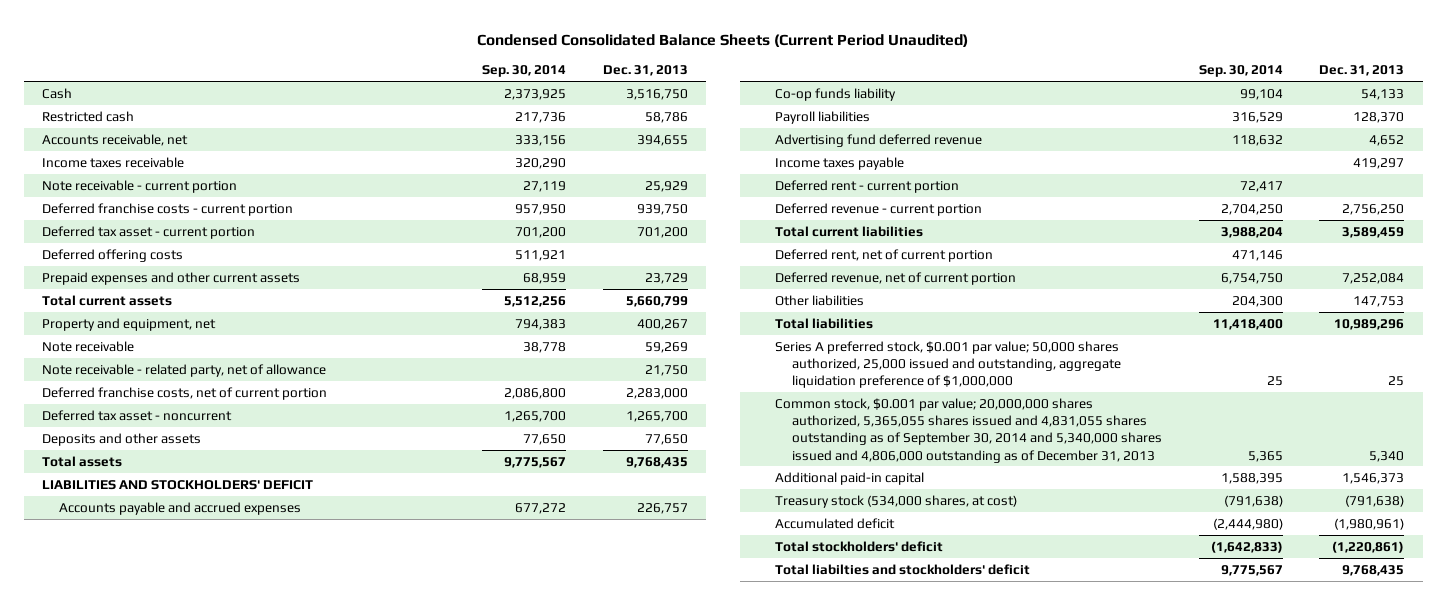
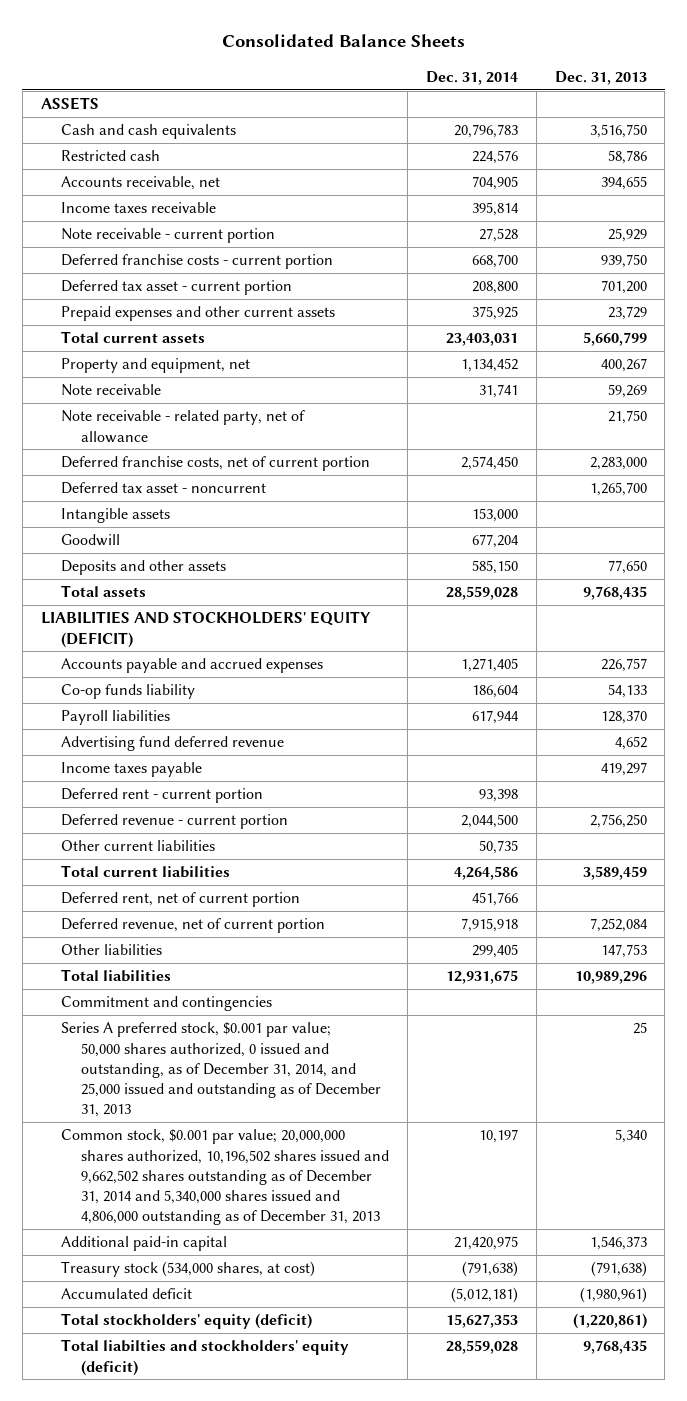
[477,33,969,47] Condensed Consolidated Balance Sheets (Current Period Unaudited) -> [221,34,465,48] Consolidated Balance Sheets
[482,65,567,78] Sep. 30, 2014 -> none
none -> [425,71,518,86] Dec. 31, 2014
none -> [40,97,99,111] ASSETS
[42,87,73,99] Cash -> [60,124,236,140] Cash and cash equivalents
[42,248,184,262] Deferred offering costs -> none
none -> [60,508,170,524] Intangible assets
none -> [60,534,120,547] Goodwill
[42,479,314,490] LIABILITIES AND STOCKHOLDERS' DEFICIT -> [40,611,371,648] LIABILITIES AND STOCKHOLDERS' EQUITY (DEFICIT)
none -> [60,840,215,852] Other current liabilities
none -> [60,996,272,1012] Commitment and contingencies
[775,340,1122,389] Series A preferred stock, $0.001 par value; 50,000 shares authorized, 25,000 issued and outstanding, aggregate liquidation preference of $1,000,000 -> [60,1022,382,1117] Series A preferred stock, $0.001 par value; 50,000 shares authorized, 0 issued and outstanding, as of December 31, 2014, and 25,000 issued and outstanding as of December 31, 2013
[775,397,1163,463] Common stock, $0.001 par value; 20,000,000 shares authorized, 5,365,055 shares issued and 4,831,055 shares outstanding as of September 30, 2014 and 5,340,000 shares issued and 4,806,000 outstanding as of December 31, 2013 -> [60,1129,390,1225] Common stock, $0.001 par value; 20,000,000 shares authorized, 10,196,502 shares issued and 9,662,502 shares outstanding as of December 31, 2014 and 5,340,000 shares issued and 4,806,000 outstanding as of December 31, 2013
[775,540,944,552] Total stockholders' deficit -> [60,1313,312,1330] Total stockholders' equity (deficit)
[775,563,1031,575] Total liabilties and stockholders' deficit -> [60,1339,349,1376] Total liabilties and stockholders' equity (deficit)

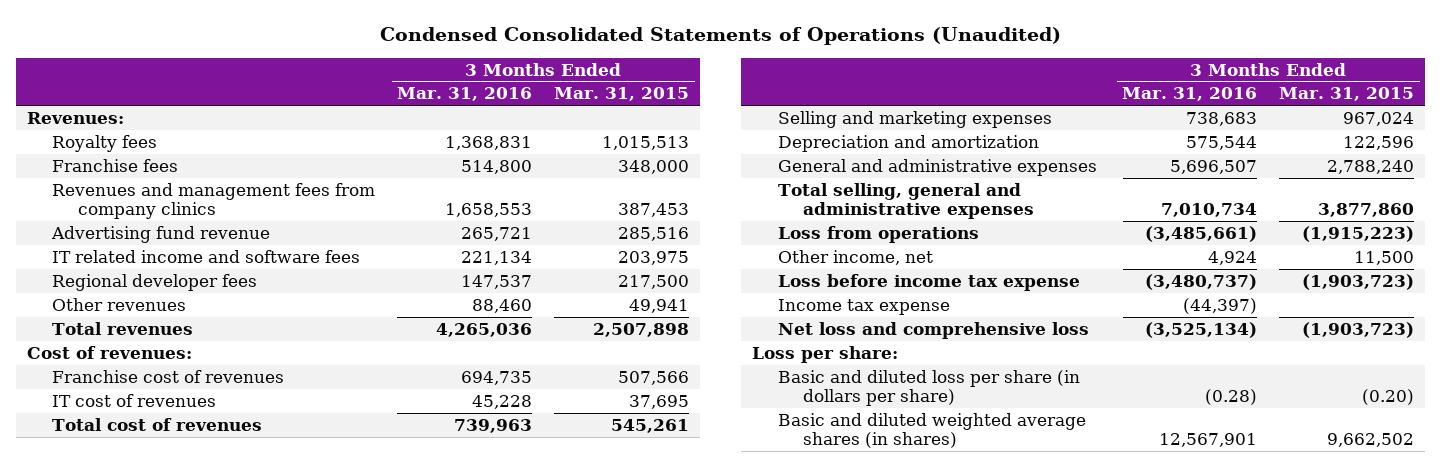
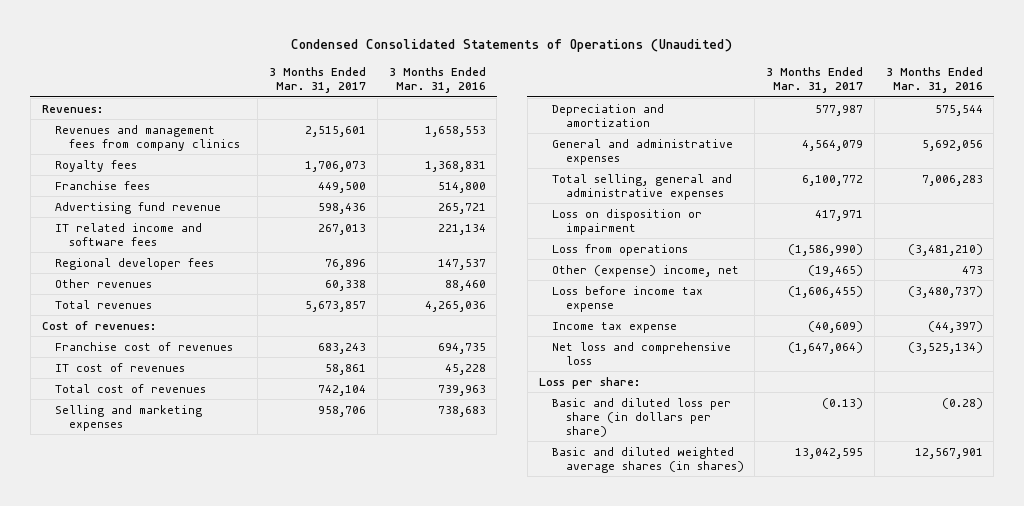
[554,87,690,102] Mar. 31, 2015 -> none
none -> [269,67,367,94] 3 Months Ended Mar. 31, 2017
[52,182,376,219] Revenues and management fees from company clinics -> [55,124,240,151] Revenues and management fees from company clinics
[1170,159,1258,174] 5,696,507 -> [921,139,983,151] 5,692,056
[1161,202,1258,217] 7,010,734 -> [921,174,983,186] 7,006,283
none -> [552,208,703,235] Loss on disposition or impairment
[1145,225,1258,242] (3,485,661) -> [907,243,983,256] (3,481,210)
[777,249,933,265] Other income, net -> [552,264,740,277] Other (expense) income, net
[1208,250,1258,265] 4,924 -> [961,265,983,274] 473

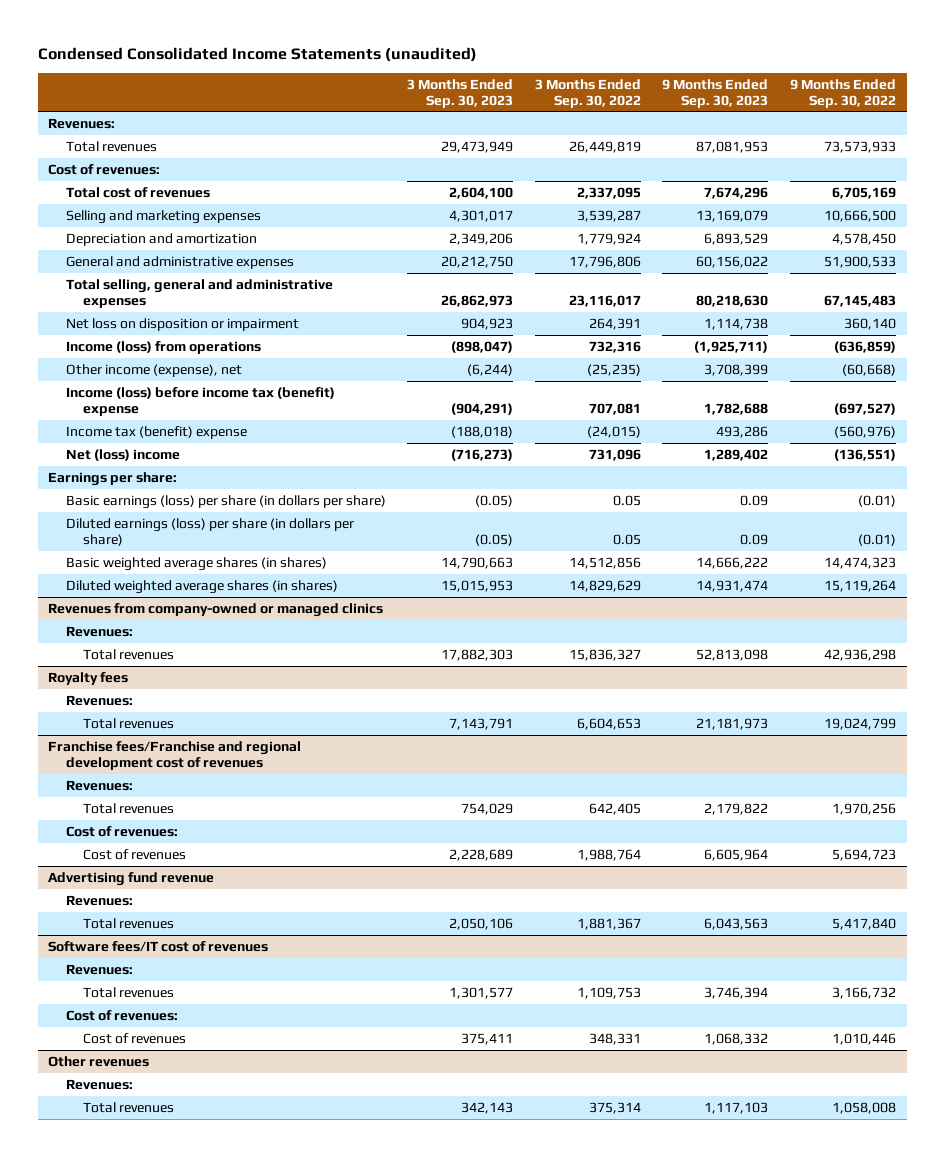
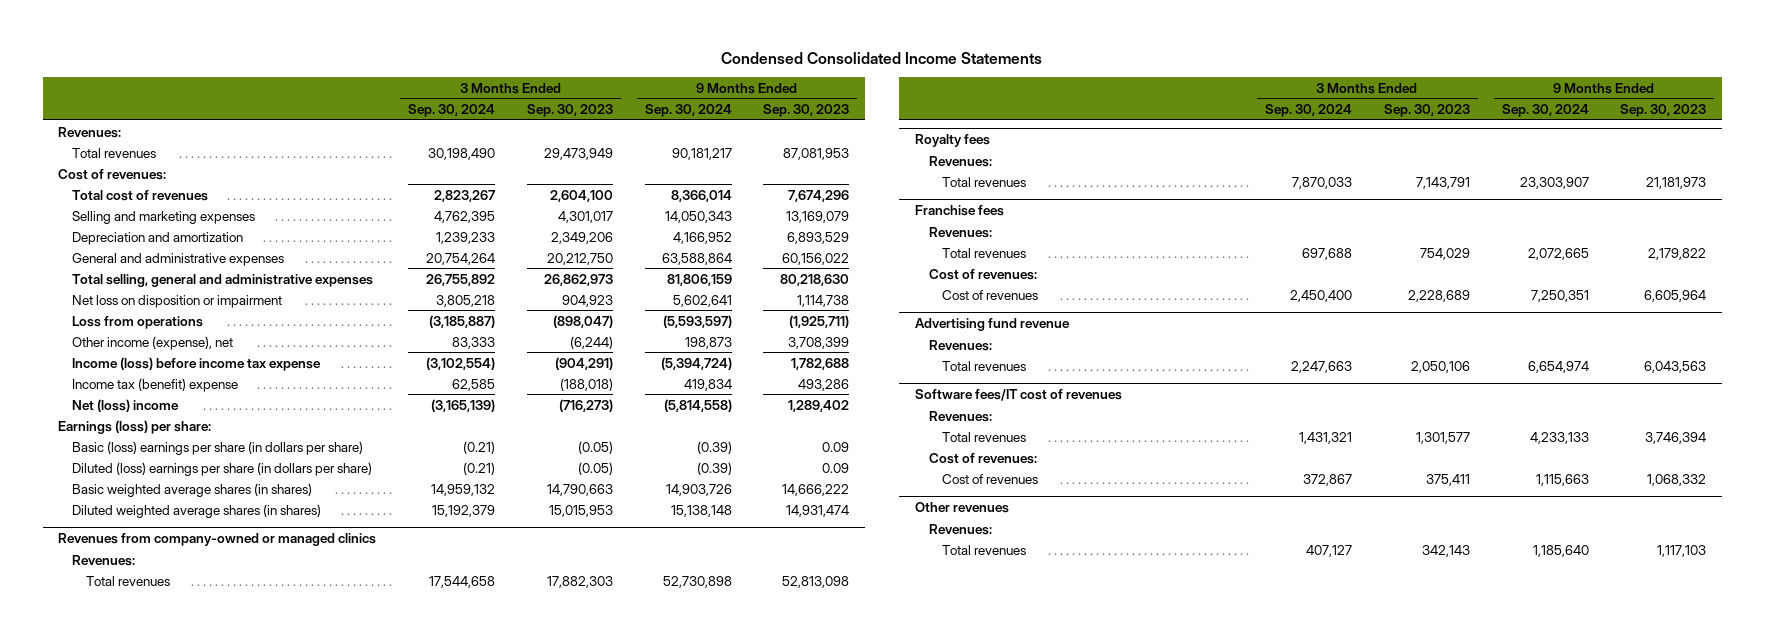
[37,47,477,63] Condensed Consolidated Income Statements (unaudited) -> [721,51,1043,64] Condensed Consolidated Income Statements
[534,78,641,108] 3 Months Ended Sep. 30, 2022 -> none
[789,78,896,108] 9 Months Ended Sep. 30, 2022 -> none
none -> [408,104,496,118] Sep. 30, 2024
none -> [644,104,732,118] Sep. 30, 2024
[65,340,261,354] Income (loss) from operations -> [71,315,203,329] Loss from operations
[65,386,335,416] Income (loss) before income tax (benefit) expense -> [71,356,321,371] Income (loss) before income tax expense
[48,471,178,486] Earnings per share: -> [58,419,212,434] Earnings (loss) per share:
[65,494,386,509] Basic earnings (loss) per share (in dollars per share) -> [71,440,363,455] Basic (loss) earnings per share (in dollars per share)
[65,517,354,546] Diluted earnings (loss) per share (in dollars per share) -> [71,461,372,476] Diluted (loss) earnings per share (in dollars per share)
[48,740,302,770] Franchise fees/Franchise and regional development cost of revenues -> [915,205,1005,217] Franchise fees

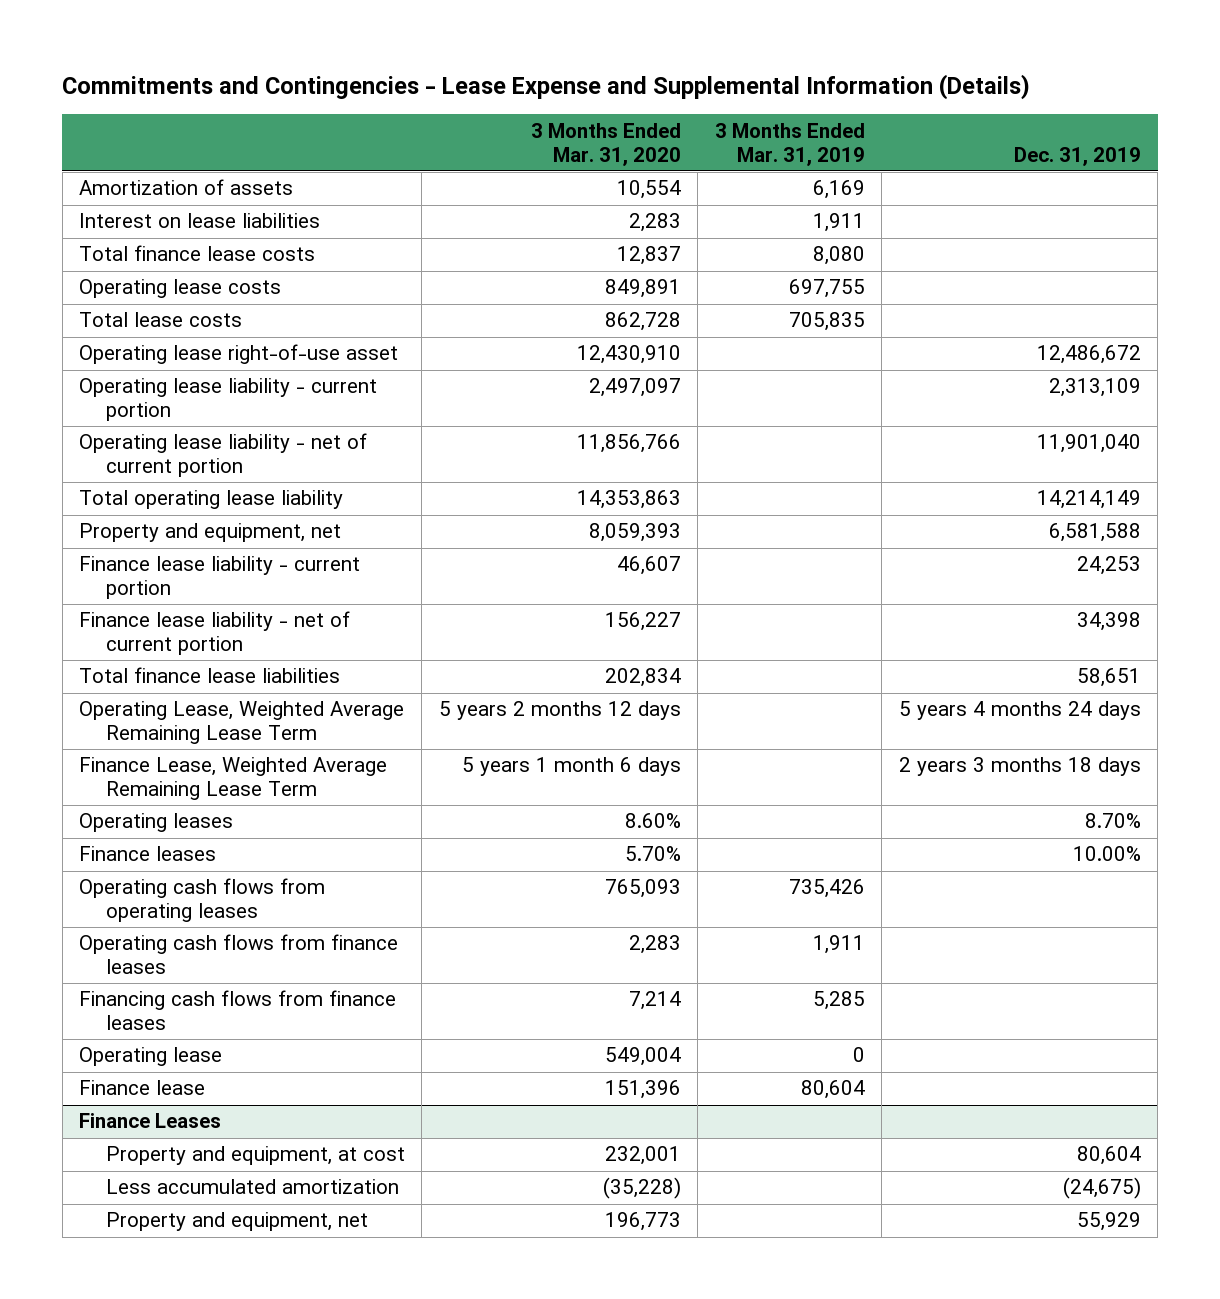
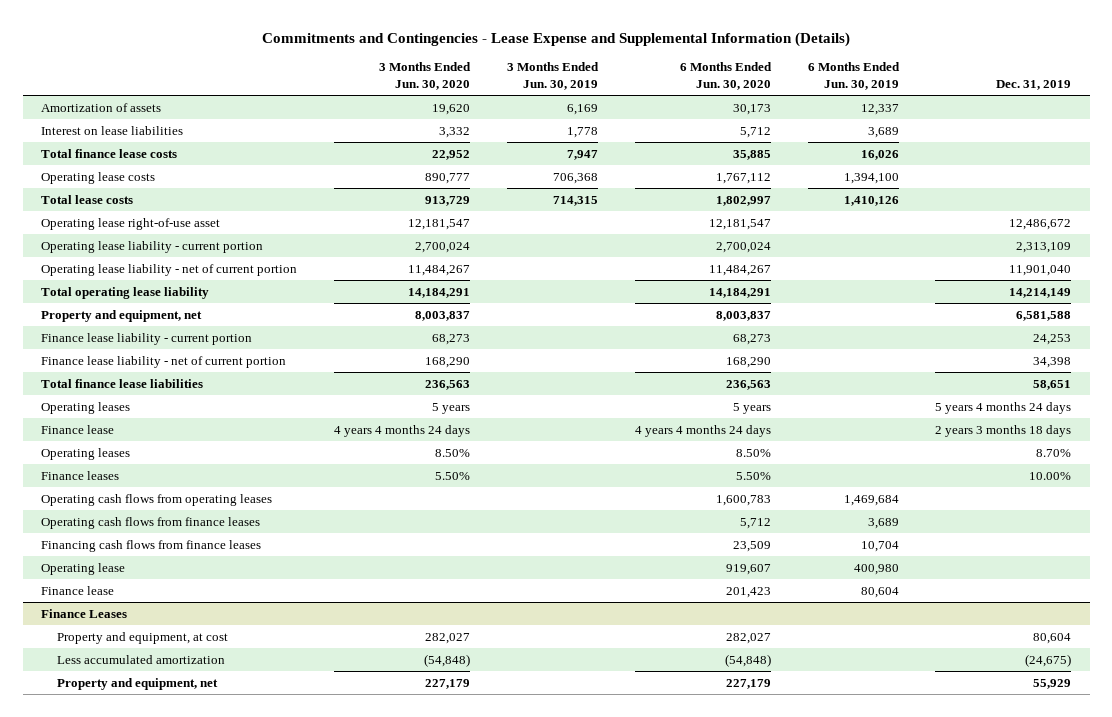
[530,122,681,166] 3 Months Ended Mar. 31, 2020 -> none
[714,122,865,166] 3 Months Ended Mar. 31, 2019 -> none
none -> [378,62,471,91] 3 Months Ended Jun. 30, 2020
none -> [506,62,599,91] 3 Months Ended Jun. 30, 2019
none -> [679,62,772,91] 6 Months Ended Jun. 30, 2020
none -> [807,62,900,91] 6 Months Ended Jun. 30, 2019
[79,701,405,745] Operating Lease, Weighted Average Remaining Lease Term -> [40,401,130,414] Operating leases
[79,757,388,801] Finance Lease, Weighted Average Remaining Lease Term -> [40,424,114,434] Finance lease

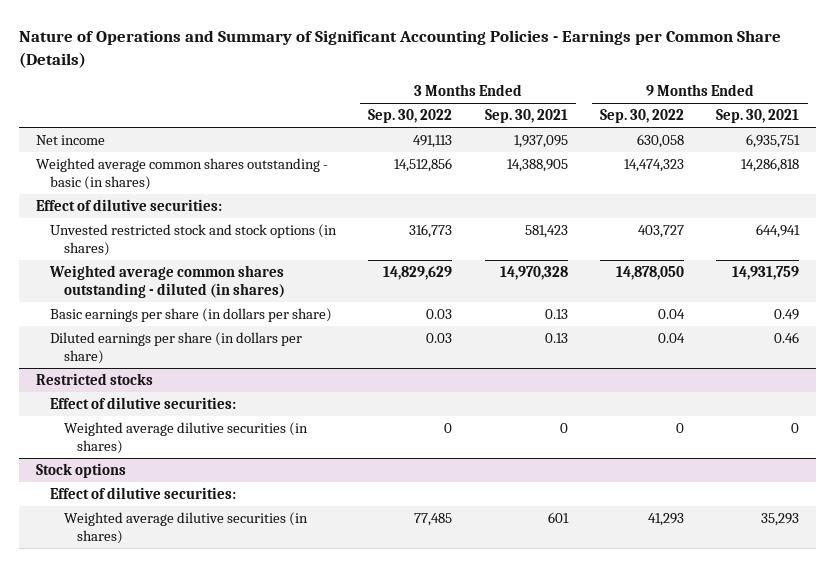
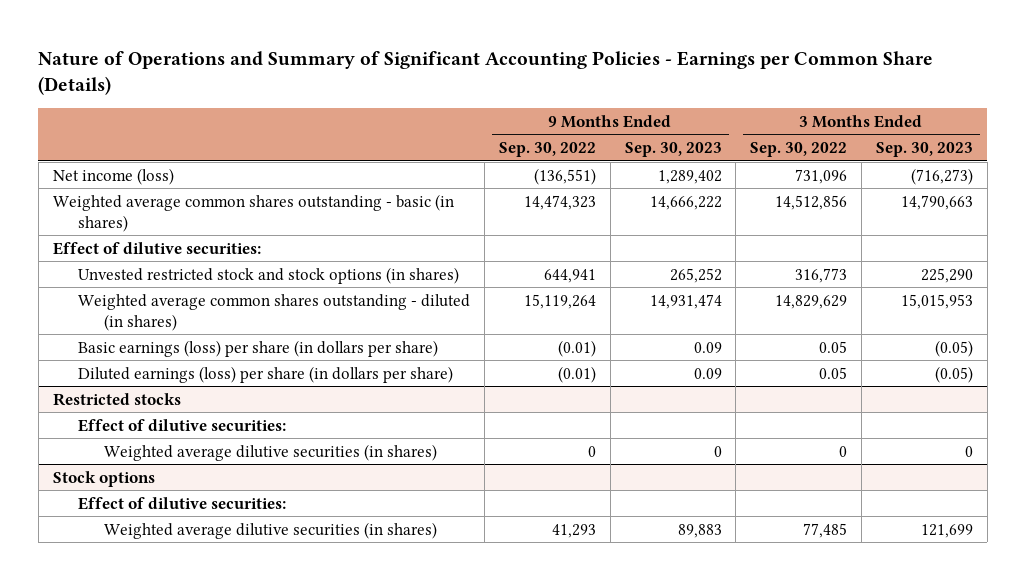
[484,108,568,123] Sep. 30, 2021 -> none
[716,108,800,123] Sep. 30, 2021 -> none
none -> [624,142,722,158] Sep. 30, 2023
none -> [875,142,973,158] Sep. 30, 2023
[35,134,105,145] Net income -> [52,167,174,185] Net income (loss)
[413,134,453,148] 491,113 -> [795,168,848,184] 731,096
[637,133,685,148] 630,058 -> [533,167,596,185] (136,551)
[638,224,685,238] 403,727 -> [543,268,596,283] 644,941
[616,265,685,280] 14,878,050 -> [523,293,596,309] 15,119,264
[49,307,332,322] Basic earnings per share (in dollars per share) -> [78,339,439,357] Basic earnings (loss) per share (in dollars per share)
[426,308,453,319] 0.03 -> [819,340,848,353] 0.05
[658,308,686,319] 0.04 -> [557,339,596,357] (0.01)
[49,331,302,365] Diluted earnings per share (in dollars per share) -> [78,365,454,383] Diluted earnings (loss) per share (in dollars per share)
[426,332,453,343] 0.03 -> [819,366,848,379] 0.05
[658,332,686,343] 0.04 -> [557,365,596,383] (0.01)

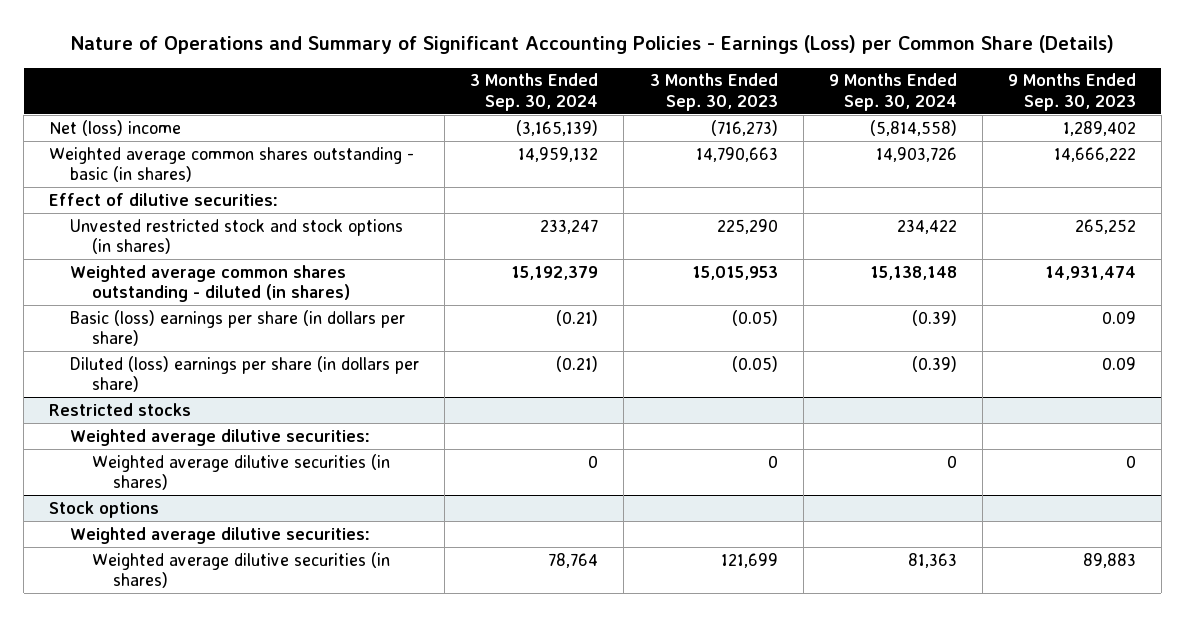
[38,50,934,96] Nature of Operations and Summary of Significant Accounting Policies - Earnings per Common Share (Details) -> [70,35,1115,55] Nature of Operations and Summary of Significant Accounting Policies - Earnings (Loss) per Common Share (Details)
[498,142,596,158] Sep. 30, 2022 -> none
[750,142,848,158] Sep. 30, 2022 -> none
none -> [470,73,599,111] 3 Months Ended Sep. 30, 2024
none -> [828,73,957,111] 9 Months Ended Sep. 30, 2024
[52,167,174,185] Net income (loss) -> [49,119,182,136] Net (loss) income
[78,339,439,357] Basic earnings (loss) per share (in dollars per share) -> [70,309,406,346] Basic (loss) earnings per share (in dollars per share)
[78,365,454,383] Diluted earnings (loss) per share (in dollars per share) -> [70,355,420,392] Diluted (loss) earnings per share (in dollars per share)
[78,418,287,432] Effect of dilutive securities: -> none
none -> [70,428,371,446] Weighted average dilutive securities:
[78,496,287,510] Effect of dilutive securities: -> none
none -> [70,526,371,544] Weighted average dilutive securities:

